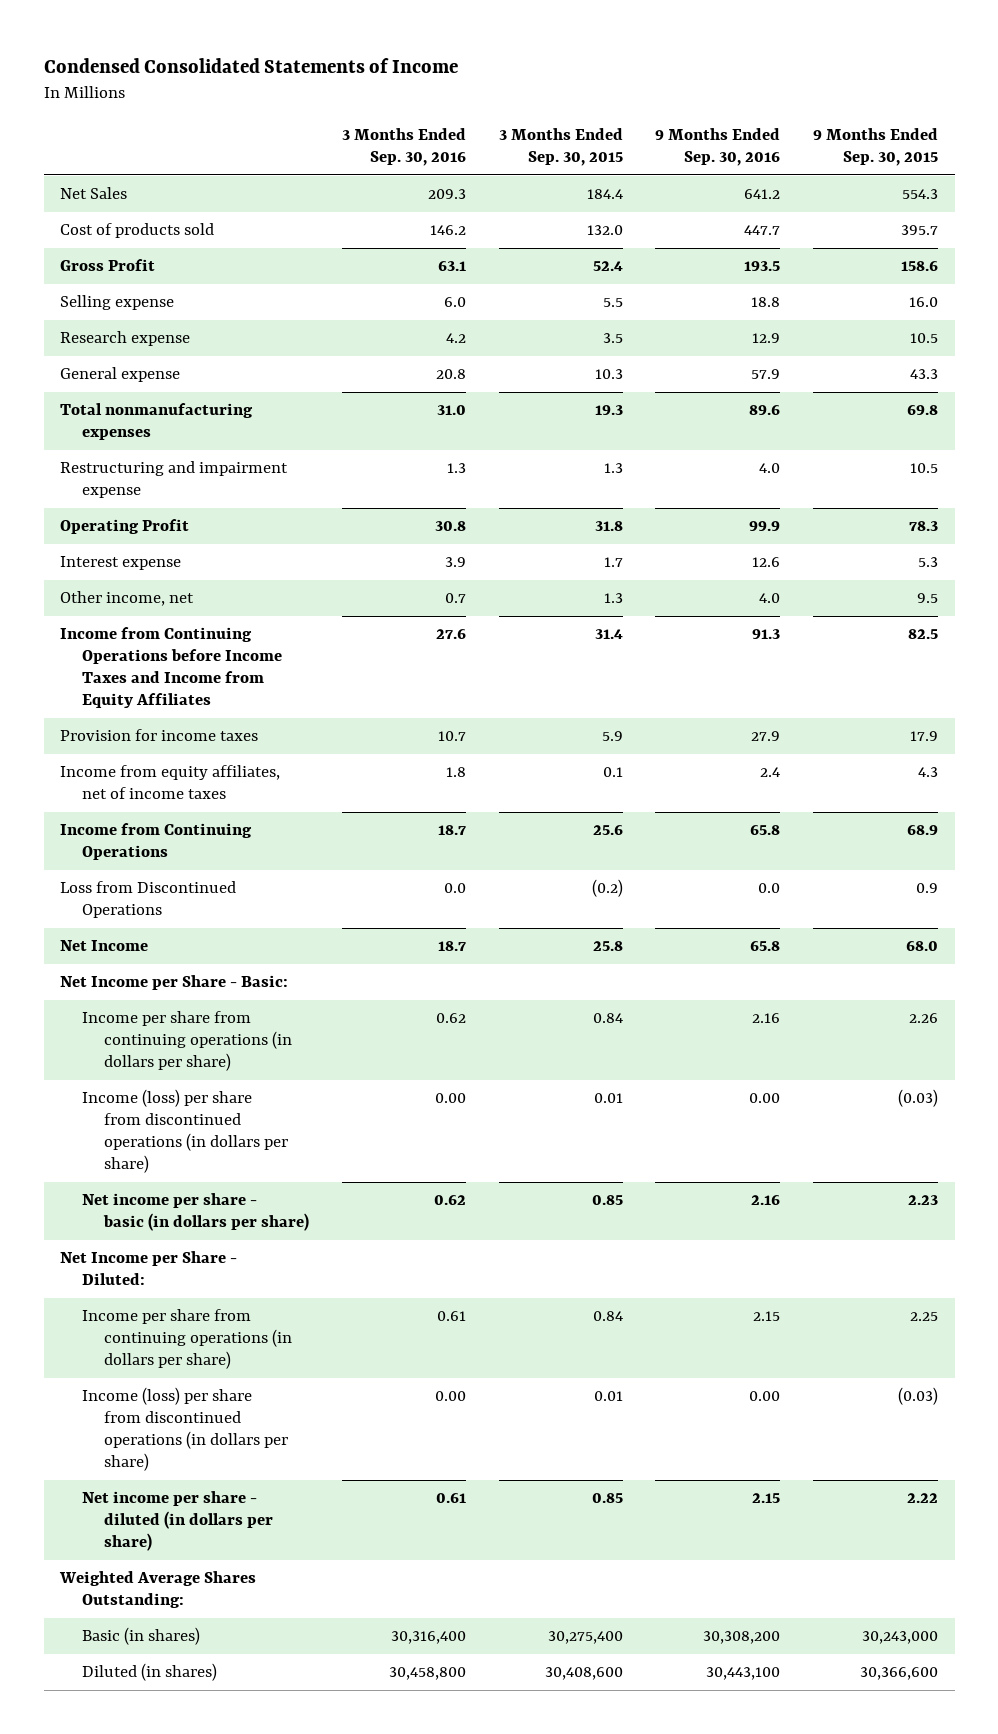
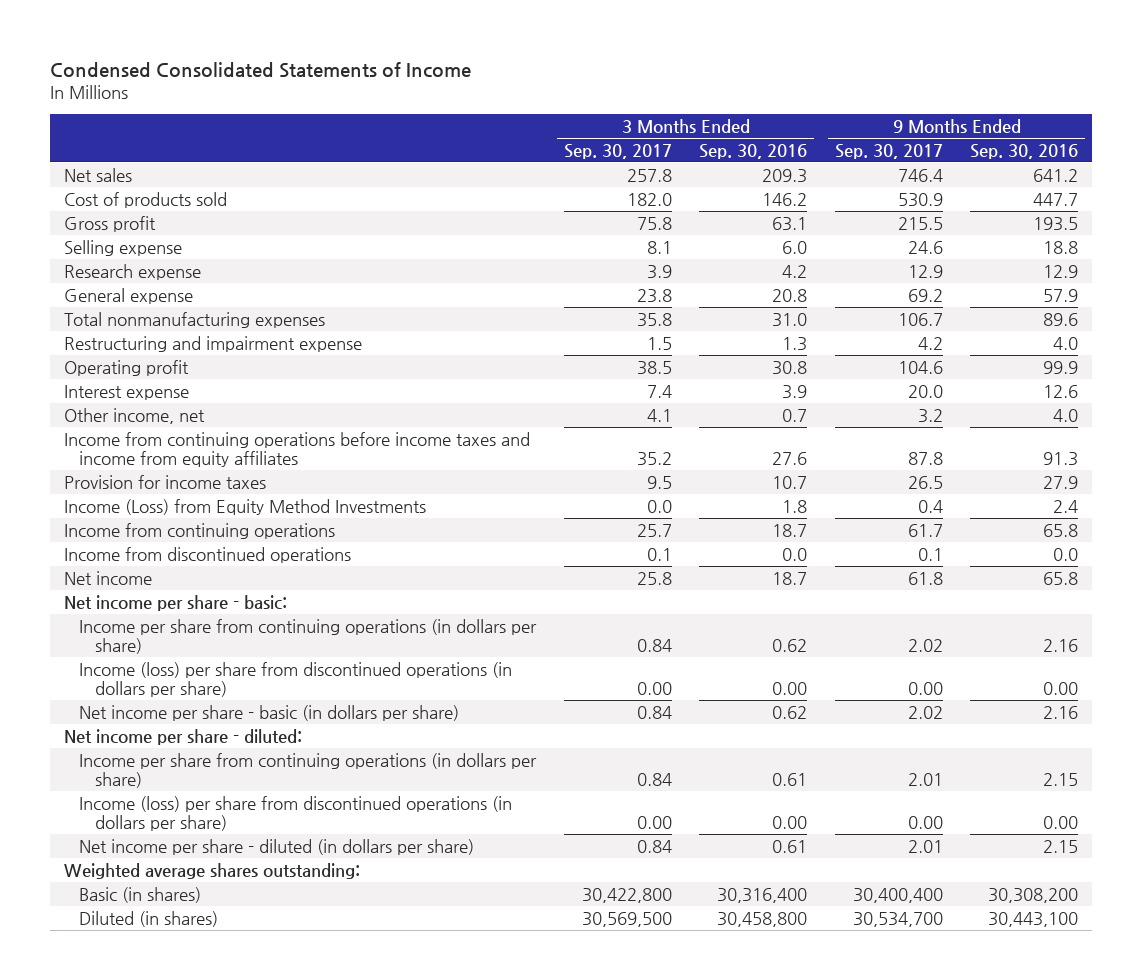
[498,127,623,166] 3 Months Ended Sep. 30, 2015 -> none
[813,127,939,166] 9 Months Ended Sep. 30, 2015 -> none
none -> [563,143,672,159] Sep. 30, 2017
none -> [834,143,943,159] Sep. 30, 2017
[60,187,128,200] Net Sales -> [63,167,132,182] Net sales
[60,259,156,272] Gross Profit -> [63,215,156,232] Gross profit
[60,519,190,535] Operating Profit -> [63,359,189,376] Operating profit
[60,627,283,709] Income from Continuing Operations before Income Taxes and Income from Equity Affiliates -> [63,431,530,467] Income from continuing operations before income taxes and income from equity affiliates
[60,765,281,800] Income from equity affiliates, net of income taxes -> [63,498,426,515] Income (Loss) from Equity Method Investments
[60,823,253,861] Income from Continuing Operations -> [63,522,335,539] Income from continuing operations
[60,881,237,919] Loss from Discontinued Operations -> [63,546,351,563] Income from discontinued operations
[60,940,149,952] Net Income -> [63,570,152,585] Net income
[60,975,289,991] Net Income per Share - Basic: -> [63,594,287,611] Net income per share - basic:
[60,1251,238,1286] Net Income per Share - Diluted: -> [63,728,302,745] Net income per share - diluted:
[59,1571,257,1609] Weighted Average Shares Outstanding: -> [63,862,360,879] Weighted average shares outstanding:

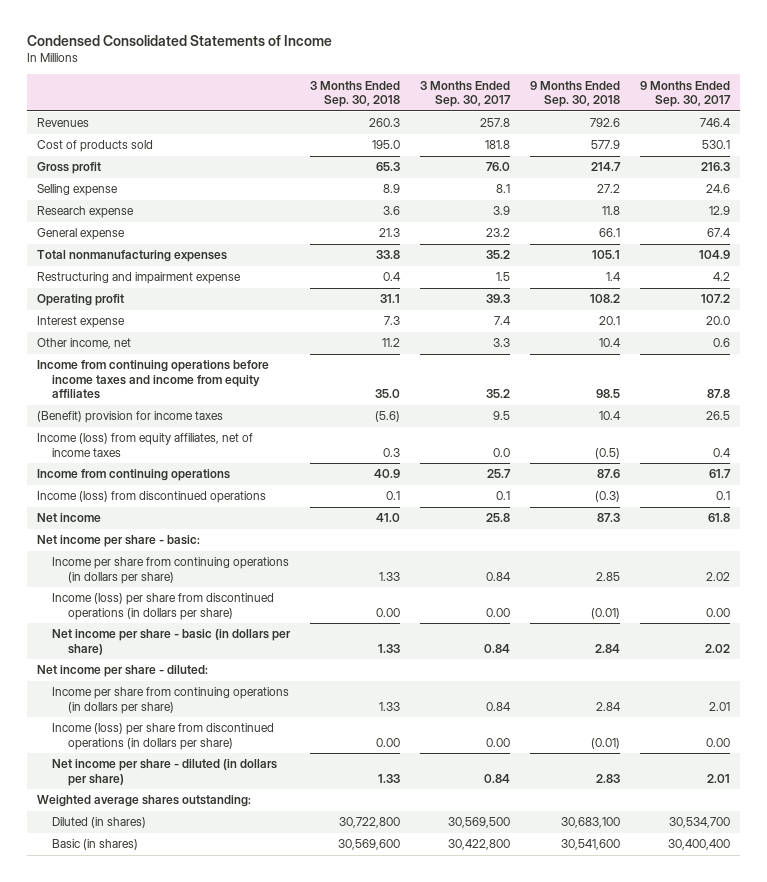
[699,143,808,159] Sep. 30, 2016 -> none
[970,143,1079,159] Sep. 30, 2016 -> none
none -> [310,80,401,108] 3 Months Ended Sep. 30, 2018
none -> [530,80,621,108] 9 Months Ended Sep. 30, 2018
[63,167,132,182] Net sales -> [36,118,89,128] Revenues
[626,192,672,206] 182.0 -> [485,140,511,150] 181.8
[897,192,943,207] 530.9 -> [702,140,731,150] 530.1
[636,216,672,230] 75.8 -> [486,162,511,172] 76.0
[897,216,943,230] 215.5 -> [701,162,731,172] 216.3
[636,288,672,303] 23.8 -> [486,228,511,238] 23.2
[907,288,943,302] 69.2 -> [707,228,732,238] 67.4
[636,312,672,327] 35.8 -> [486,250,511,260] 35.2
[897,312,943,326] 106.7 -> [699,250,731,260] 104.9
[636,360,672,375] 38.5 -> [486,294,511,304] 39.3
[897,360,943,374] 104.6 -> [701,294,731,304] 107.2
[646,408,672,422] 4.1 -> [493,338,511,348] 3.3
[917,408,943,423] 3.2 -> [713,338,731,348] 0.6
[63,474,266,489] Provision for income taxes -> [36,411,223,424] (Benefit) provision for income taxes
[63,498,426,515] Income (Loss) from Equity Method Investments -> [36,433,253,457] Income (loss) from equity affiliates, net of income taxes
[63,546,351,563] Income from discontinued operations -> [36,491,266,504] Income (loss) from discontinued operations
[79,886,202,903] Basic (in shares) -> [52,839,139,851] Basic (in shares)

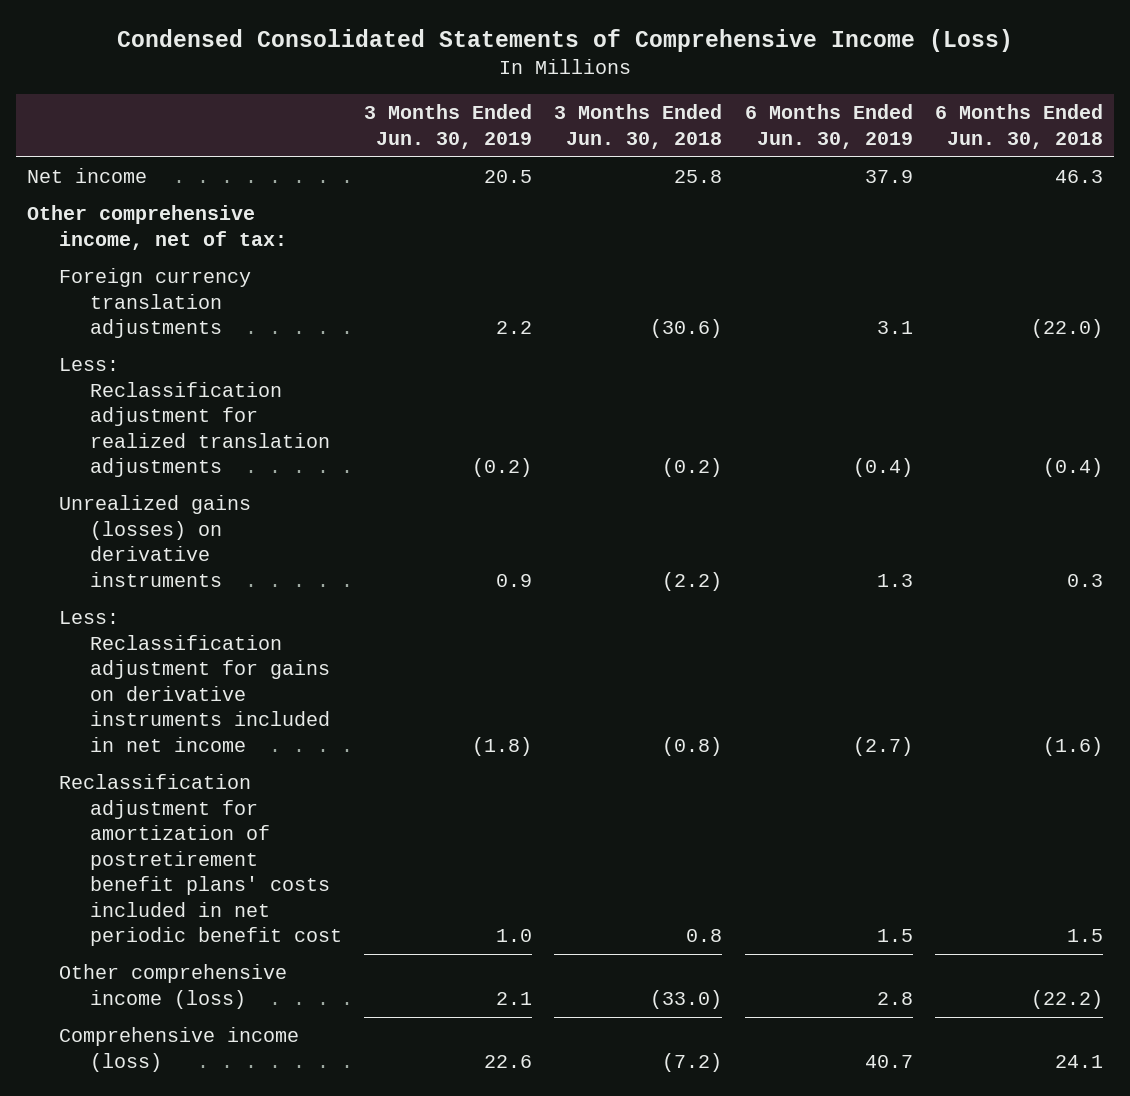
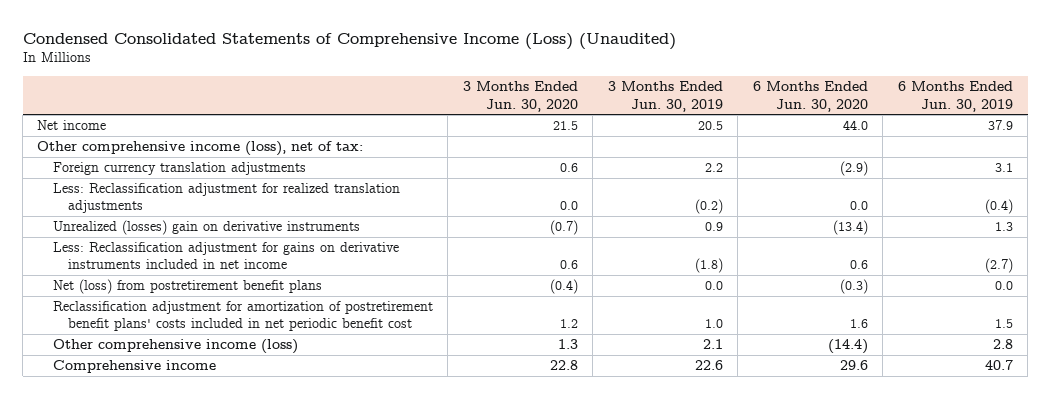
[116,29,1013,53] Condensed Consolidated Statements of Comprehensive Income (Loss) -> [22,32,676,50] Condensed Consolidated Statements of Comprehensive Income (Loss) (Unaudited)
[554,104,723,149] 3 Months Ended Jun. 30, 2018 -> none
[934,104,1103,149] 6 Months Ended Jun. 30, 2018 -> none
none -> [462,81,578,112] 3 Months Ended Jun. 30, 2020
none -> [752,81,868,112] 6 Months Ended Jun. 30, 2020
[27,205,287,250] Other comprehensive income, net of tax: -> [37,141,364,157] Other comprehensive income (loss), net of tax:
[58,495,251,587] Unrealized gains (losses) on derivative instruments -> [52,220,360,236] Unrealized (losses) gain on derivative instruments
none -> [52,279,322,295] Net (loss) from postretirement benefit plans
[58,1027,299,1072] Comprehensive income (loss) -> [52,360,216,374] Comprehensive income

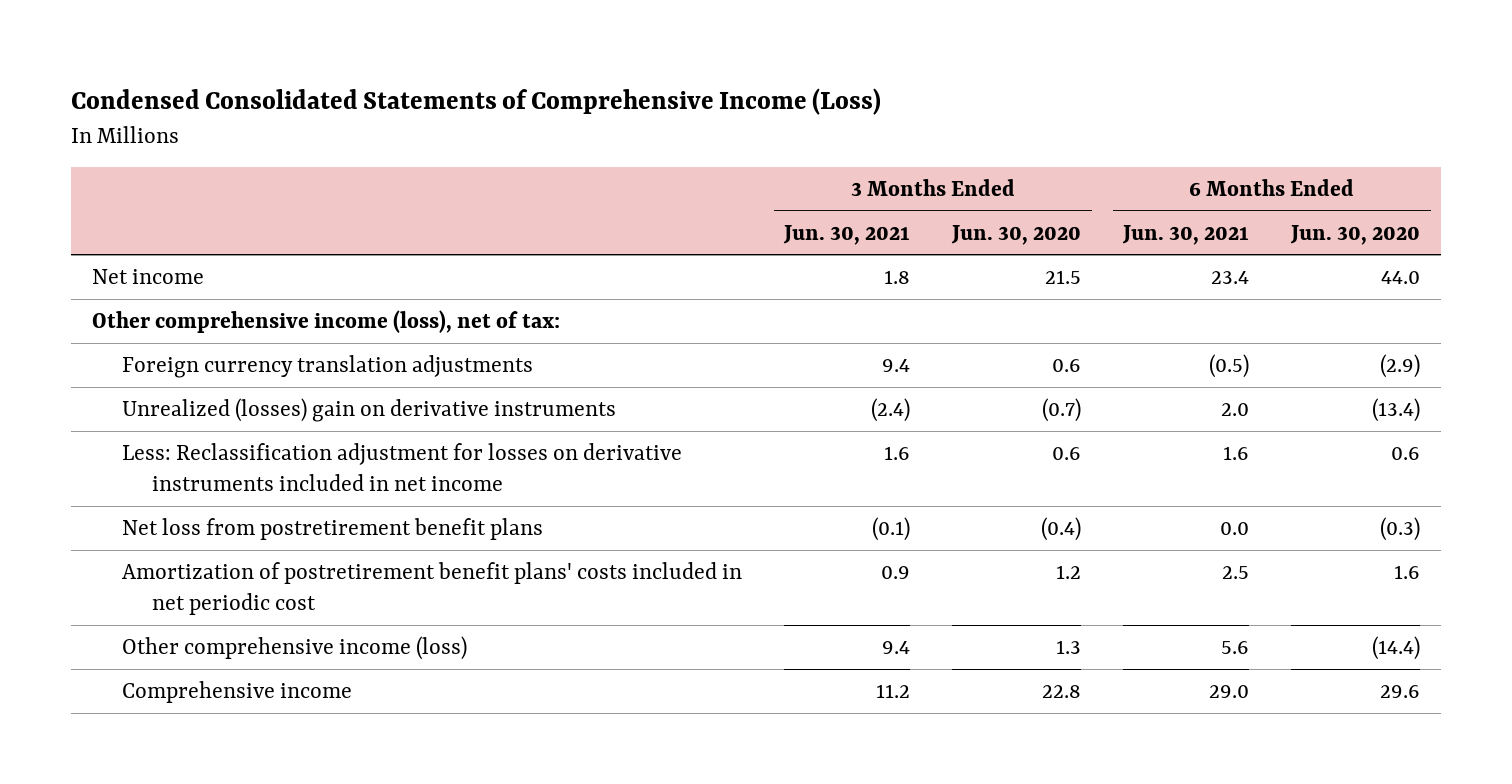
[22,32,676,50] Condensed Consolidated Statements of Comprehensive Income (Loss) (Unaudited) -> [71,88,882,116] Condensed Consolidated Statements of Comprehensive Income (Loss)
[607,81,723,112] 3 Months Ended Jun. 30, 2019 -> none
[897,81,1013,112] 6 Months Ended Jun. 30, 2019 -> none
none -> [783,224,911,245] Jun. 30, 2021
none -> [1122,224,1250,245] Jun. 30, 2021
[52,183,400,214] Less: Reclassification adjustment for realized translation adjustments -> none
[52,242,399,270] Less: Reclassification adjustment for gains on derivative instruments included in net income -> [122,442,683,491] Less: Reclassification adjustment for losses on derivative instruments included in net income
[52,279,322,295] Net (loss) from postretirement benefit plans -> [122,517,544,540] Net loss from postretirement benefit plans
[52,301,433,332] Reclassification adjustment for amortization of postretirement benefit plans' costs included in net periodic benefit cost -> [122,561,743,615] Amortization of postretirement benefit plans' costs included in net periodic cost

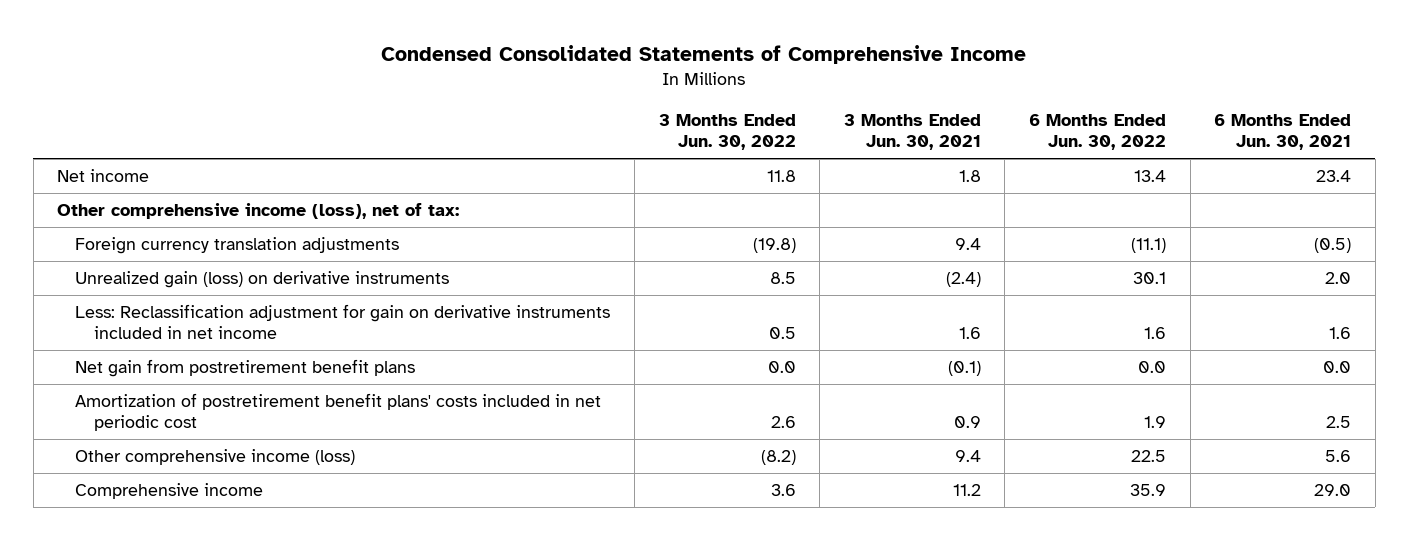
[71,88,882,116] Condensed Consolidated Statements of Comprehensive Income (Loss) -> [381,44,1027,64] Condensed Consolidated Statements of Comprehensive Income
[951,224,1082,245] Jun. 30, 2020 -> none
[1290,224,1421,245] Jun. 30, 2020 -> none
none -> [658,113,796,151] 3 Months Ended Jun. 30, 2022
none -> [1029,113,1167,151] 6 Months Ended Jun. 30, 2022
[122,397,617,422] Unrealized (losses) gain on derivative instruments -> [75,270,450,288] Unrealized gain (loss) on derivative instruments
[122,442,683,491] Less: Reclassification adjustment for losses on derivative instruments included in net income -> [75,303,611,340] Less: Reclassification adjustment for gain on derivative instruments included in net income
[122,517,544,540] Net loss from postretirement benefit plans -> [75,358,416,377] Net gain from postretirement benefit plans

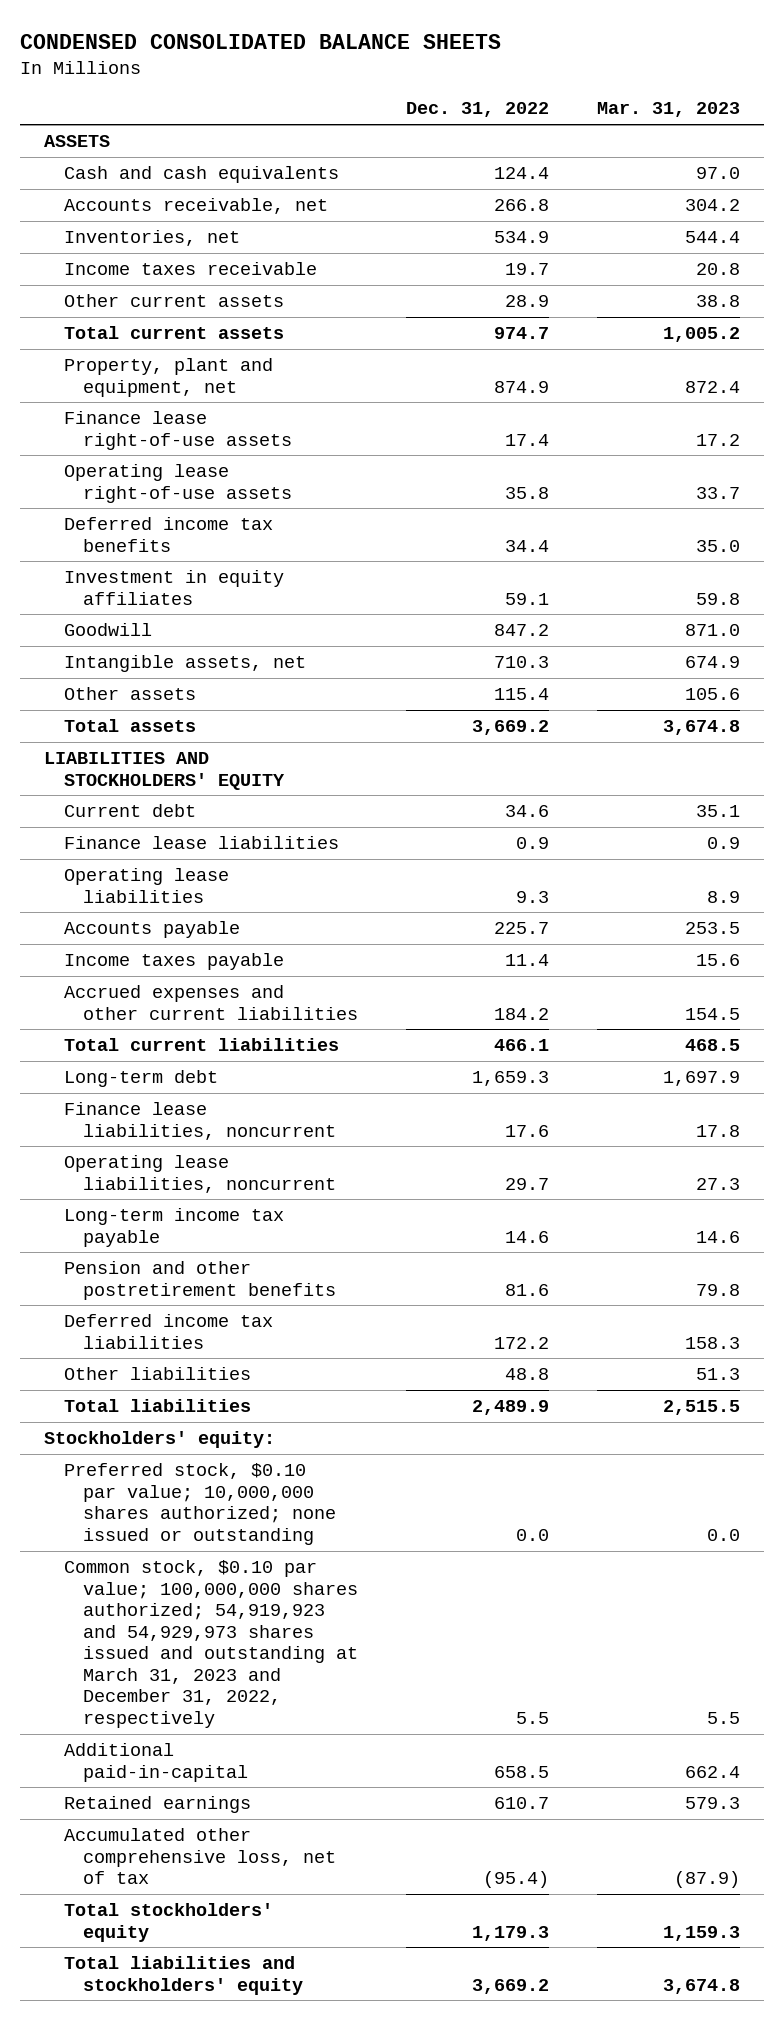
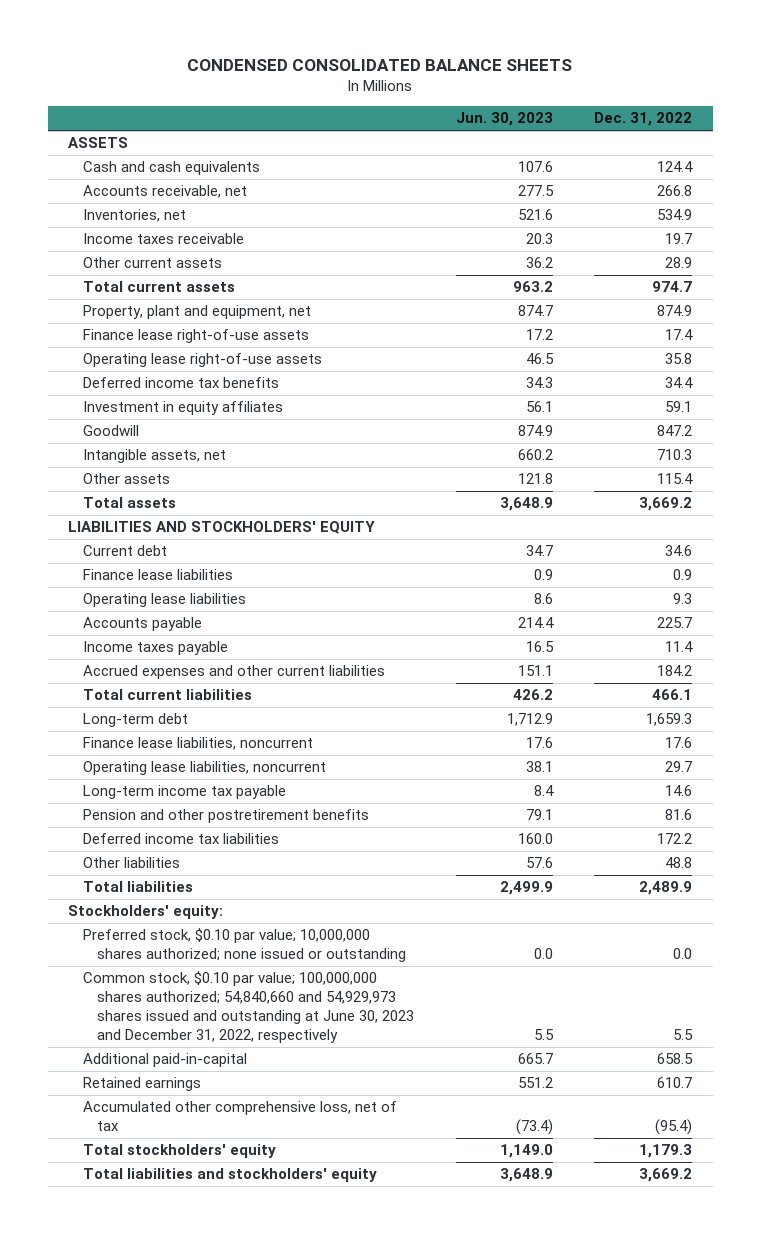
[596,102,740,118] Mar. 31, 2023 -> none
none -> [455,112,553,127] Jun. 30, 2023
[63,1560,359,1729] Common stock, $0.10 par value; 100,000,000 shares authorized; 54,919,923 and 54,929,973 shares issued and outstanding at March 31, 2023 and December 31, 2022, respectively -> [82,971,415,1044] Common stock, $0.10 par value; 100,000,000 shares authorized; 54,840,660 and 54,929,973 shares issued and outstanding at June 30, 2023 and December 31, 2022, respectively

